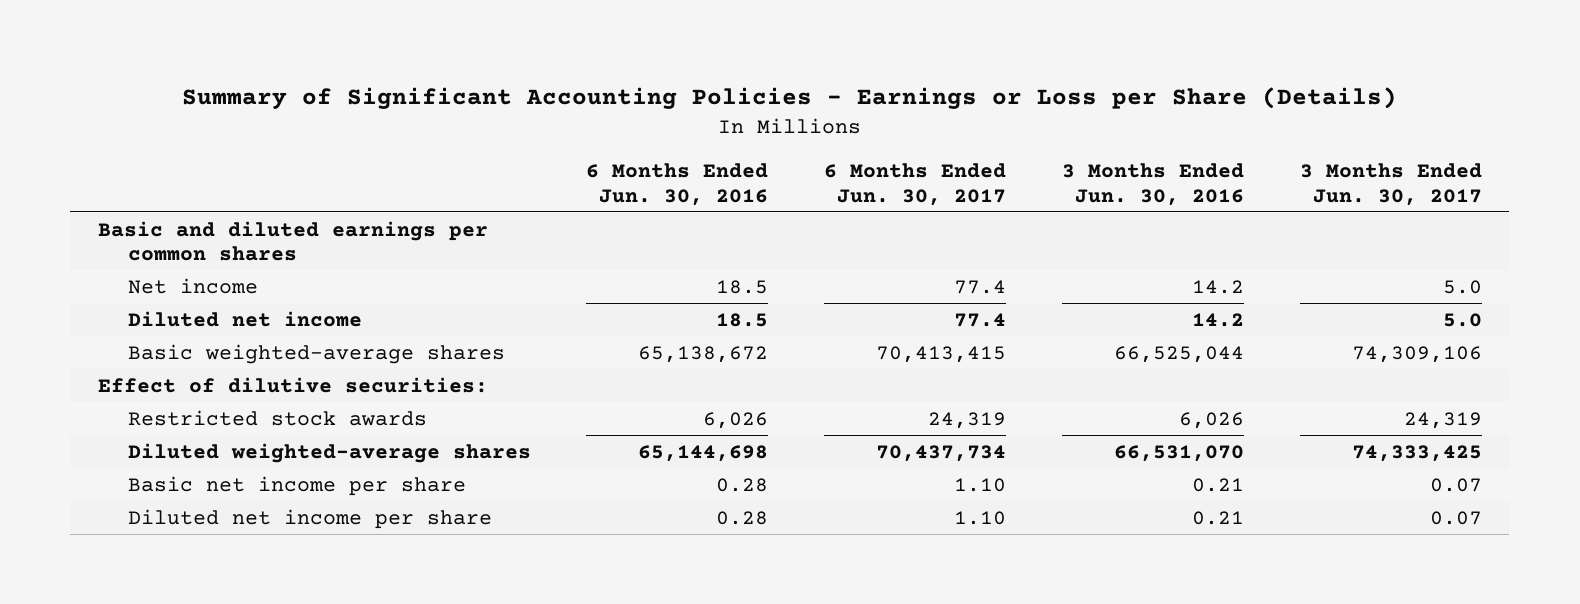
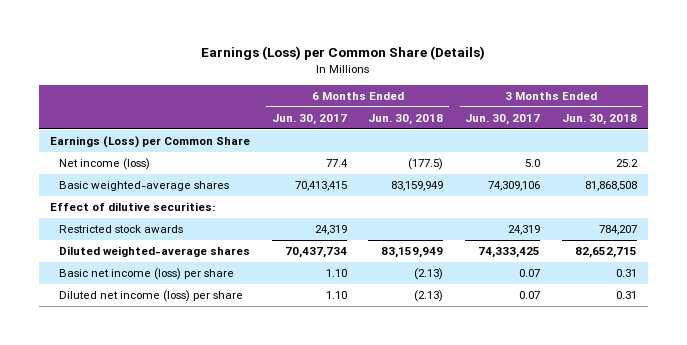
[181,86,1397,109] Summary of Significant Accounting Policies - Earnings or Loss per Share (Details) -> [201,46,486,61] Earnings (Loss) per Common Share (Details)
[586,162,769,206] 6 Months Ended Jun. 30, 2016 -> none
[1061,162,1244,206] 3 Months Ended Jun. 30, 2016 -> none
none -> [368,113,444,125] Jun. 30, 2018
none -> [561,113,637,125] Jun. 30, 2018
[127,310,362,327] Diluted net income -> none
[98,220,489,262] Basic and diluted earnings per common shares -> [50,136,251,149] Earnings (Loss) per Common Share
[127,277,258,294] Net income -> [59,158,151,171] Net income (loss)
[127,475,466,496] Basic net income per share -> [59,268,235,281] Basic net income (loss) per share
[127,508,492,529] Diluted net income per share -> [59,290,244,303] Diluted net income (loss) per share

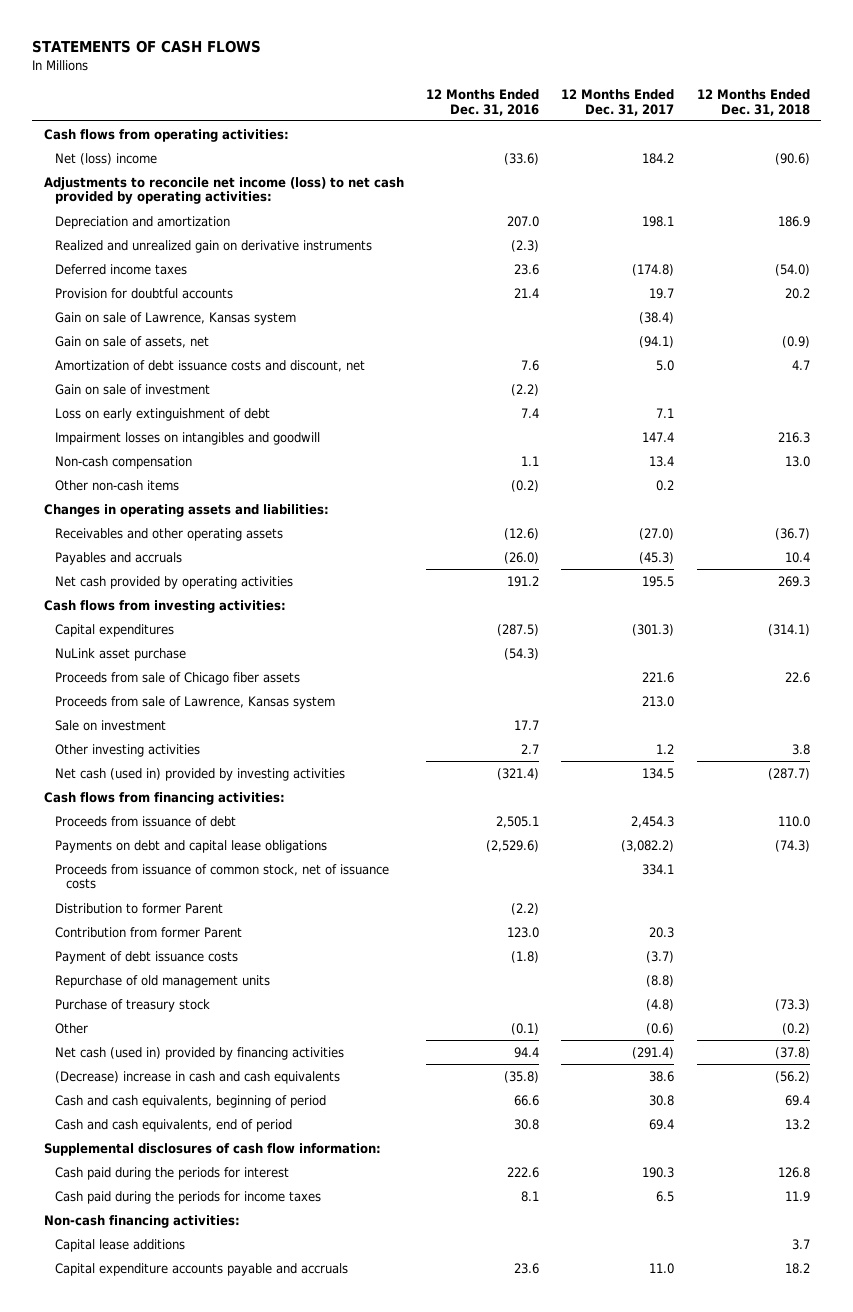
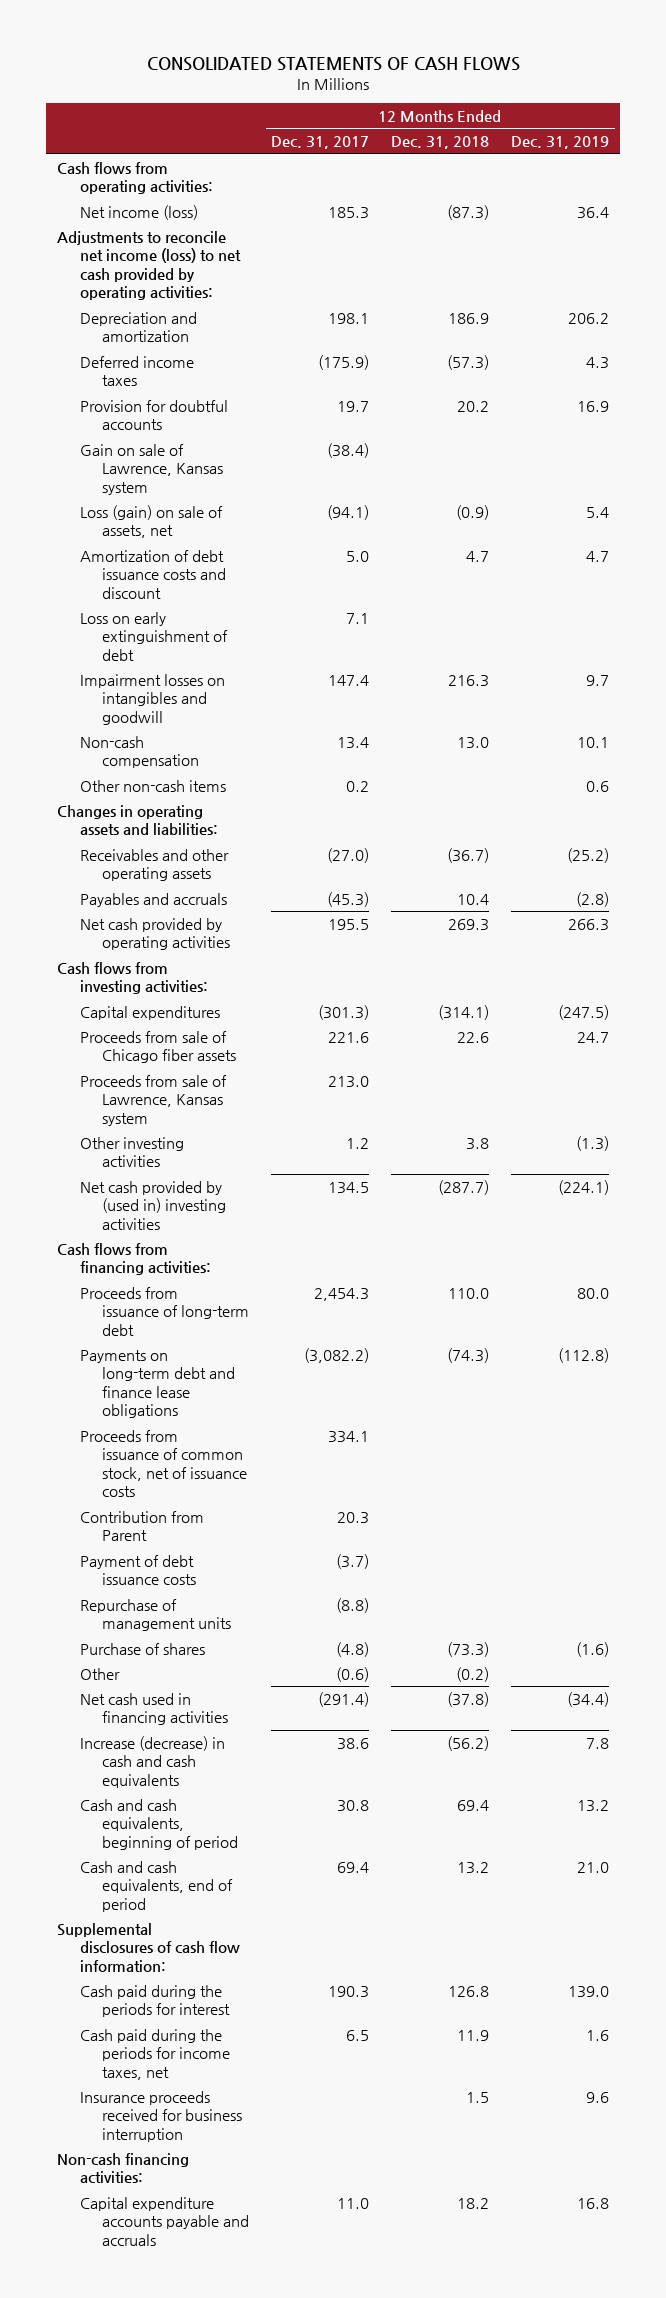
[32,40,262,54] STATEMENTS OF CASH FLOWS -> [146,56,520,71] CONSOLIDATED STATEMENTS OF CASH FLOWS
[425,88,539,116] 12 Months Ended Dec. 31, 2016 -> none
none -> [511,136,610,150] Dec. 31, 2019
[54,152,157,165] Net (loss) income -> [79,204,198,220] Net income (loss)
[642,152,675,164] 184.2 -> [328,206,370,219] 185.3
[774,152,810,165] (90.6) -> [447,204,490,220] (87.3)
[54,239,372,253] Realized and unrealized gain on derivative instruments -> none
[632,263,675,276] (174.8) -> [318,354,370,370] (175.9)
[774,263,810,276] (54.0) -> [447,354,490,370] (57.3)
[54,383,210,395] Gain on sale of investment -> none
[54,335,209,348] Gain on sale of assets, net -> [79,504,223,539] Loss (gain) on sale of assets, net
[54,359,365,372] Amortization of debt issuance costs and discount, net -> [79,549,227,599] Amortization of debt issuance costs and discount
[54,647,186,661] NuLink asset purchase -> none
[54,719,166,731] Sale on investment -> none
[54,767,345,781] Net cash (used in) provided by investing activities -> [79,1180,227,1230] Net cash provided by (used in) investing activities
[54,815,236,827] Proceeds from issuance of debt -> [79,1286,250,1336] Proceeds from issuance of long-term debt
[54,839,327,853] Payments on debt and capital lease obligations -> [79,1349,236,1419] Payments on long-term debt and finance lease obligations
[54,902,223,914] Distribution to former Parent -> none
[54,926,242,938] Contribution from former Parent -> [79,1510,204,1542] Contribution from Parent
[54,974,270,988] Repurchase of old management units -> [79,1598,232,1632] Repurchase of management units
[54,998,210,1012] Purchase of treasury stock -> [79,1642,205,1655] Purchase of shares
[54,1046,344,1060] Net cash (used in) provided by financing activities -> [79,1692,229,1726] Net cash used in financing activities
[54,1070,340,1084] (Decrease) increase in cash and cash equivalents -> [79,1735,225,1788] Increase (decrease) in cash and cash equivalents
[54,1190,321,1204] Cash paid during the periods for income taxes -> [79,2028,231,2080] Cash paid during the periods for income taxes, net
none -> [79,2090,243,2142] Insurance proceeds received for business interruption
[54,1238,185,1252] Capital lease additions -> none

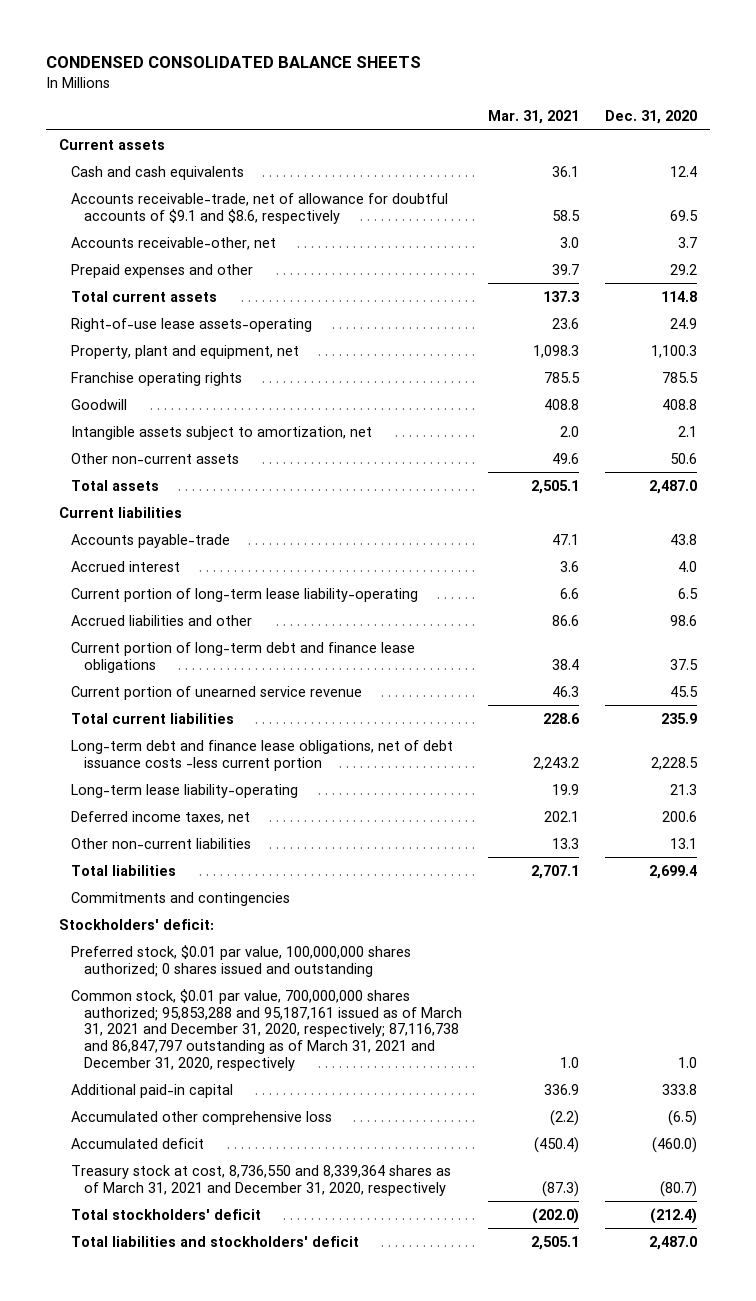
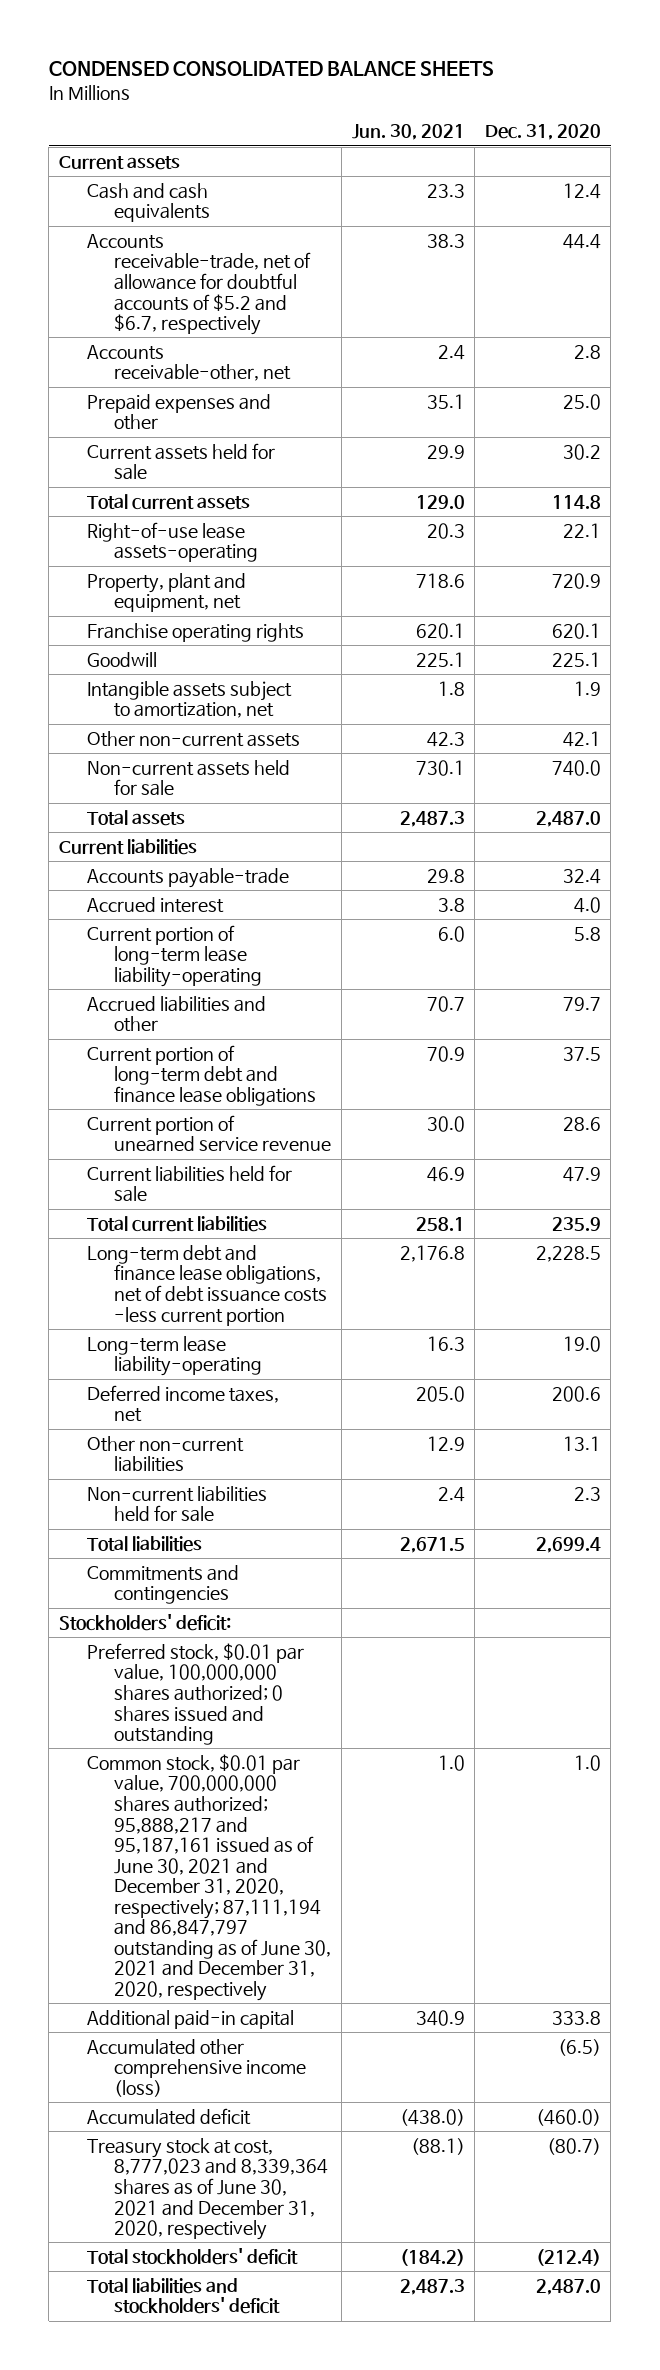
[488,110,580,125] Mar. 31, 2021 -> none
none -> [351,124,465,141] Jun. 30, 2021
[71,192,449,224] Accounts receivable-trade, net of allowance for doubtful accounts of $9.1 and $8.6, respectively -> [86,233,312,336] Accounts receivable-trade, net of allowance for doubtful accounts of $5.2 and $6.7, respectively
[670,209,699,221] 69.5 -> [562,233,601,249] 44.4
[678,236,698,248] 3.7 -> [573,344,601,359] 2.8
[670,263,698,275] 29.2 -> [562,393,601,410] 25.0
none -> [86,442,275,481] Current assets held for sale
[670,317,698,329] 24.9 -> [562,522,601,538] 22.1
[651,344,698,358] 1,100.3 -> [551,572,601,589] 720.9
[662,371,699,383] 785.5 -> [551,622,601,639] 620.1
[662,398,698,410] 408.8 -> [551,651,601,667] 225.1
[678,425,698,437] 2.1 -> [573,680,601,696] 1.9
[670,452,698,464] 50.6 -> [562,730,601,747] 42.1
none -> [86,759,290,797] Non-current assets held for sale
[670,533,698,545] 43.8 -> [562,868,601,884] 32.4
[678,587,699,599] 6.5 -> [573,926,601,941] 5.8
[670,614,698,626] 98.6 -> [562,996,601,1011] 79.7
[670,685,699,697] 45.5 -> [562,1116,601,1131] 28.6
none -> [86,1164,292,1203] Current liabilities held for sale
[670,783,698,795] 21.3 -> [562,1335,601,1352] 19.0
none -> [86,1485,267,1523] Non-current liabilities held for sale
[71,988,463,1071] Common stock, $0.01 par value, 700,000,000 shares authorized; 95,853,288 and 95,187,161 issued as of March 31, 2021 and December 31, 2020, respectively; 87,116,738 and 86,847,797 outstanding as of March 31, 2021 and December 31, 2020, respectively -> [86,1753,332,2001] Common stock, $0.01 par value, 700,000,000 shares authorized; 95,888,217 and 95,187,161 issued as of June 30, 2021 and December 31, 2020, respectively; 87,111,194 and 86,847,797 outstanding as of June 30, 2021 and December 31, 2020, respectively
[71,1110,333,1125] Accumulated other comprehensive loss -> [86,2038,307,2097] Accumulated other comprehensive income (loss)
[71,1164,452,1196] Treasury stock at cost, 8,736,550 and 8,339,364 shares as of March 31, 2021 and December 31, 2020, respectively -> [86,2137,329,2241] Treasury stock at cost, 8,777,023 and 8,339,364 shares as of June 30, 2021 and December 31, 2020, respectively

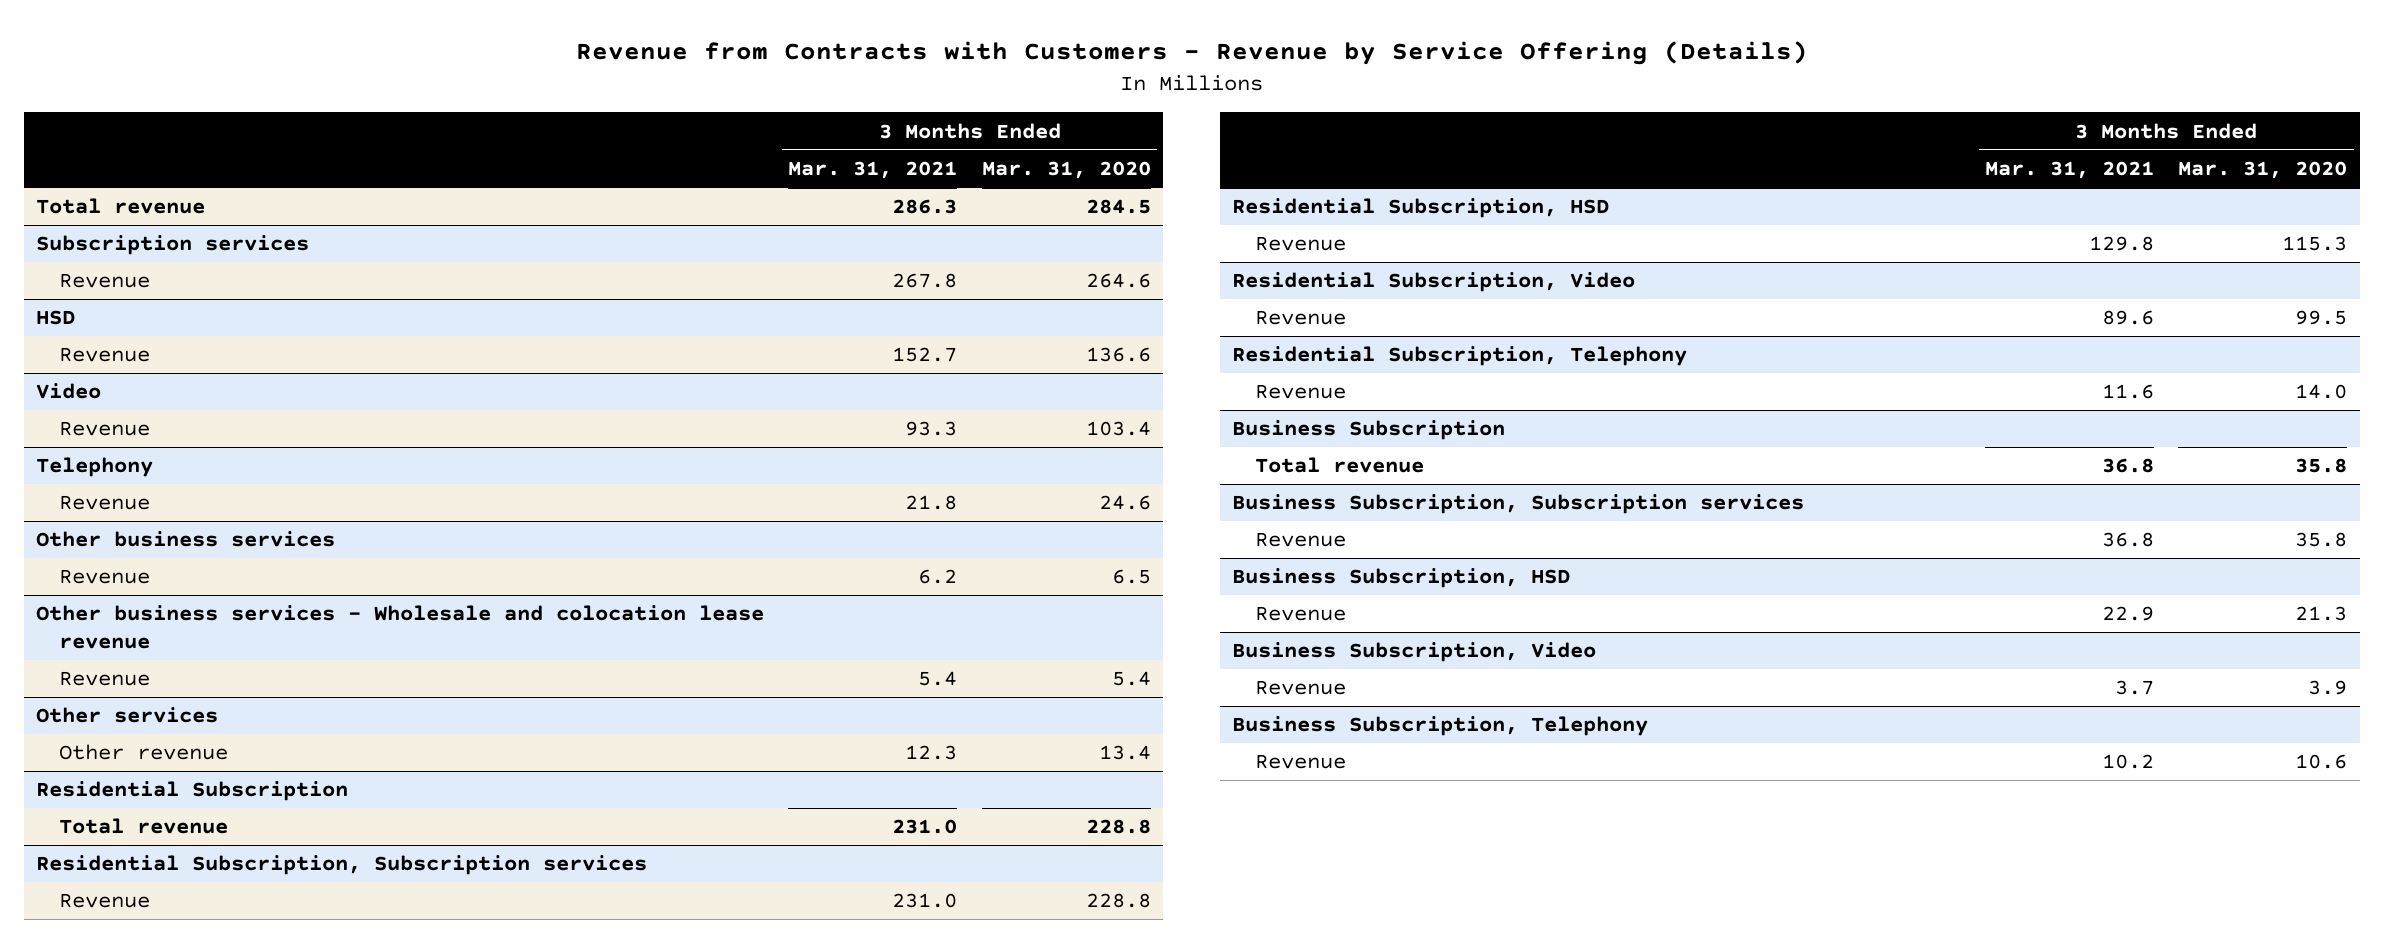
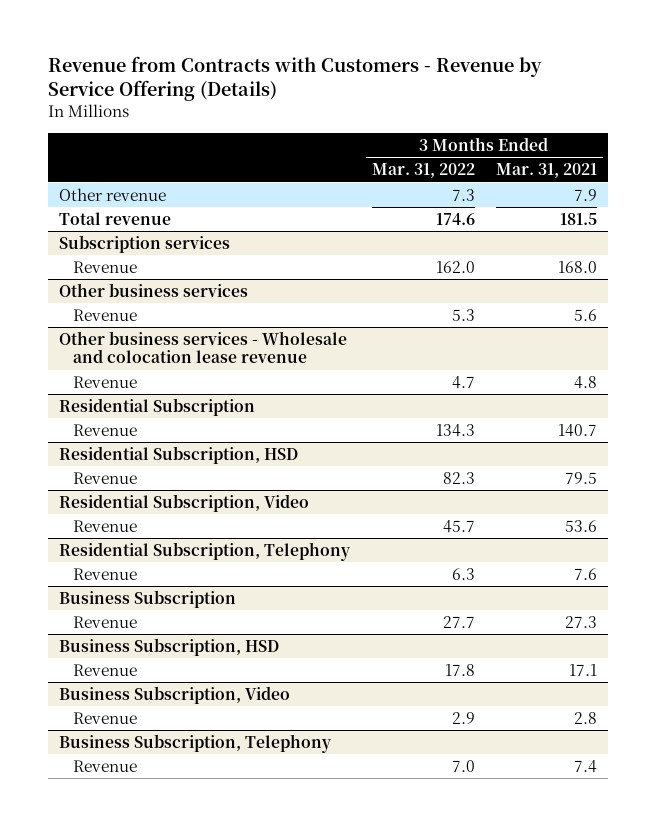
[981,161,1151,180] Mar. 31, 2020 -> none
none -> [371,163,475,179] Mar. 31, 2022
none -> [59,187,167,201] Other revenue
[892,199,958,215] 286.3 -> [560,212,598,225] 181.5
[35,310,75,326] HSD -> none
[58,347,150,363] Revenue -> none
[35,383,101,400] Video -> none
[58,421,150,437] Revenue -> none
[35,457,153,478] Telephony -> none
[58,495,150,511] Revenue -> none
[892,273,958,289] 267.8 -> [558,260,598,273] 168.0
[918,569,958,585] 6.2 -> [574,308,598,321] 5.6
[35,707,218,724] Other services -> none
[58,744,228,761] Other revenue -> none
[918,671,958,687] 5.4 -> [574,375,598,389] 4.8
[58,818,228,835] Total revenue -> none
[35,855,647,876] Residential Subscription, Subscription services -> none
[892,893,958,909] 231.0 -> [558,423,598,437] 140.7
[2088,236,2154,252] 129.8 -> [565,471,598,484] 79.5
[2101,310,2154,326] 89.6 -> [565,519,598,532] 53.6
[2101,384,2154,400] 11.6 -> [574,567,598,580] 7.6
[1255,457,1425,474] Total revenue -> none
[1232,494,1805,515] Business Subscription, Subscription services -> none
[2101,532,2154,548] 36.8 -> [565,615,598,628] 27.3
[2101,606,2154,622] 22.9 -> [569,663,598,676] 17.1
[2114,680,2154,696] 3.7 -> [574,711,598,724] 2.8
[2101,754,2154,770] 10.2 -> [574,759,598,773] 7.4

